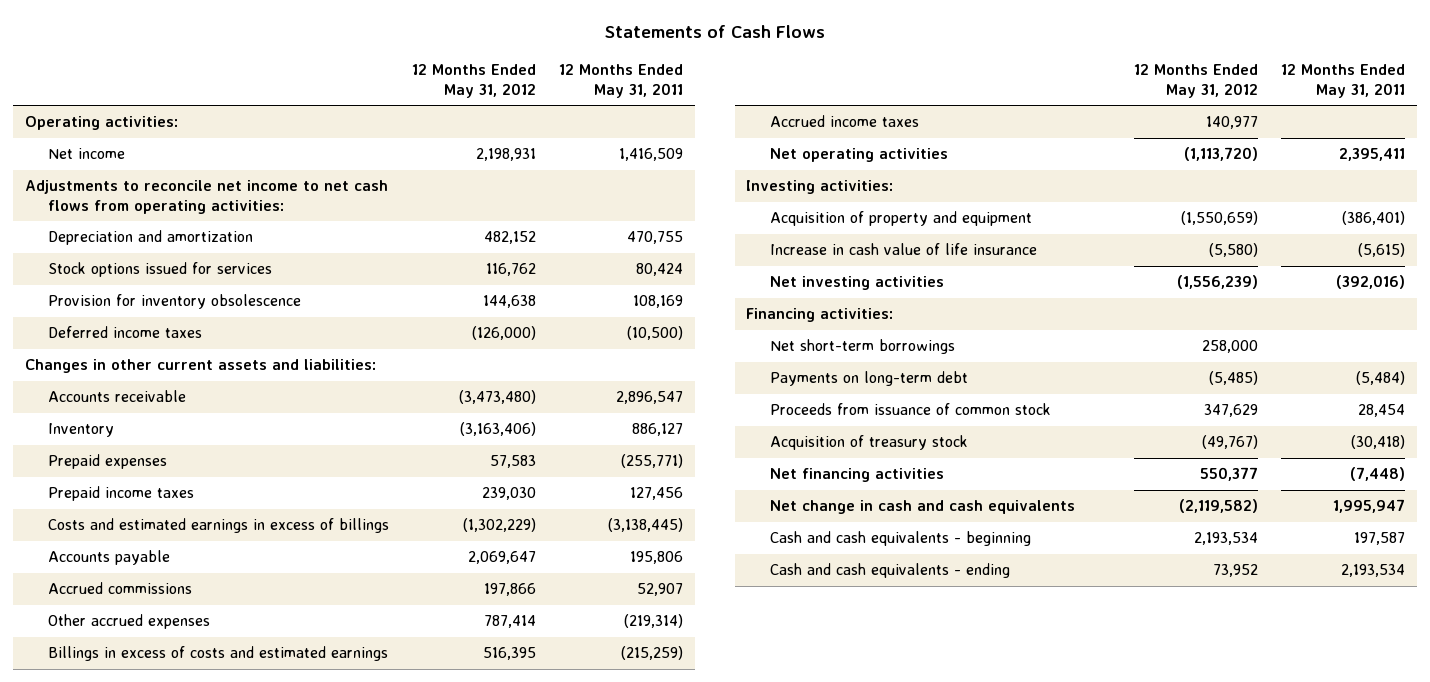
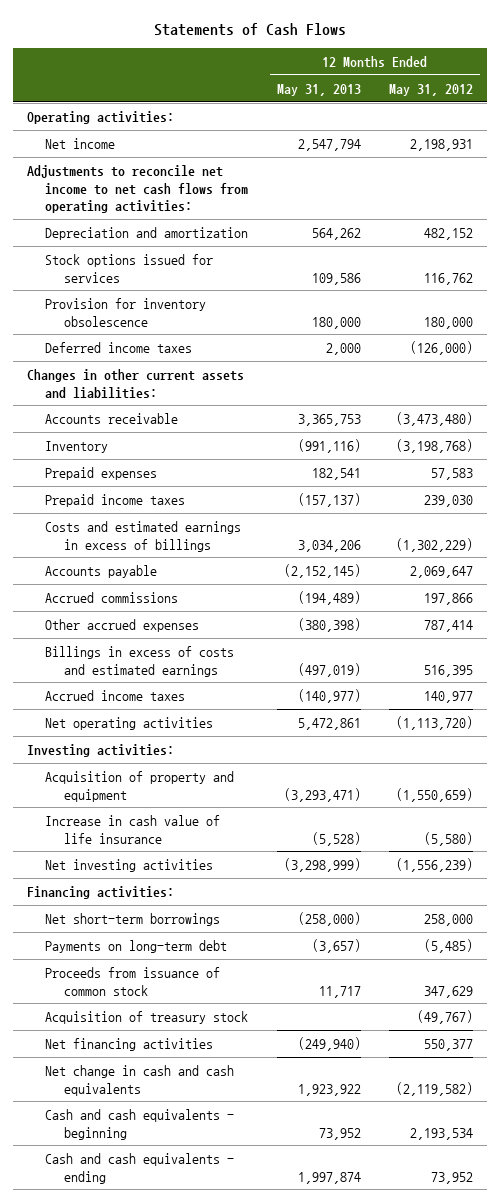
[559,64,684,99] 12 Months Ended May 31, 2011 -> none
none -> [276,83,361,96] May 31, 2013
[483,295,537,309] 144,638 -> [424,316,474,329] 180,000
[460,422,537,437] (3,163,406) -> [396,438,474,453] (3,198,768)

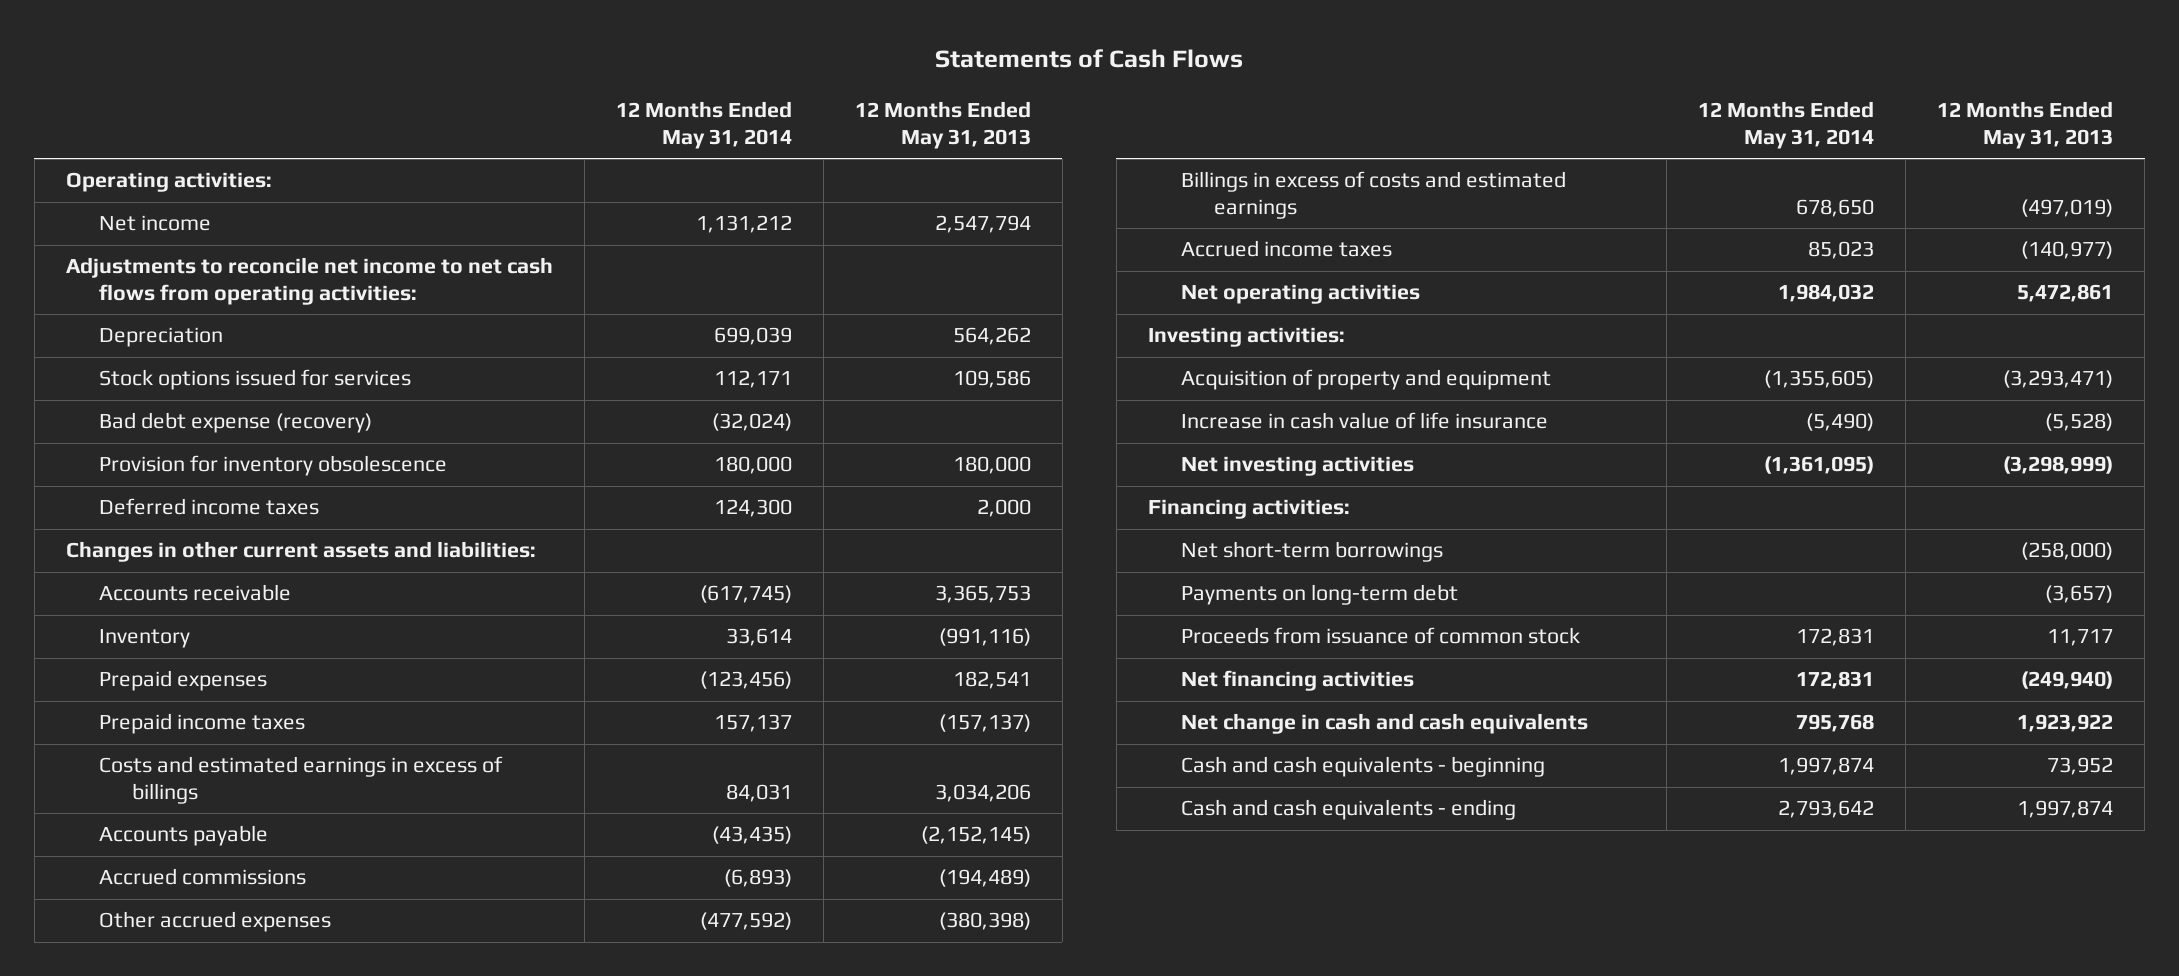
[389,83,474,96] May 31, 2012 -> none
none -> [615,101,792,149] 12 Months Ended May 31, 2014
[45,226,249,240] Depreciation and amortization -> [98,327,223,348] Depreciation
none -> [98,412,372,434] Bad debt expense (recovery)
[45,1010,249,1024] Acquisition of treasury stock -> none

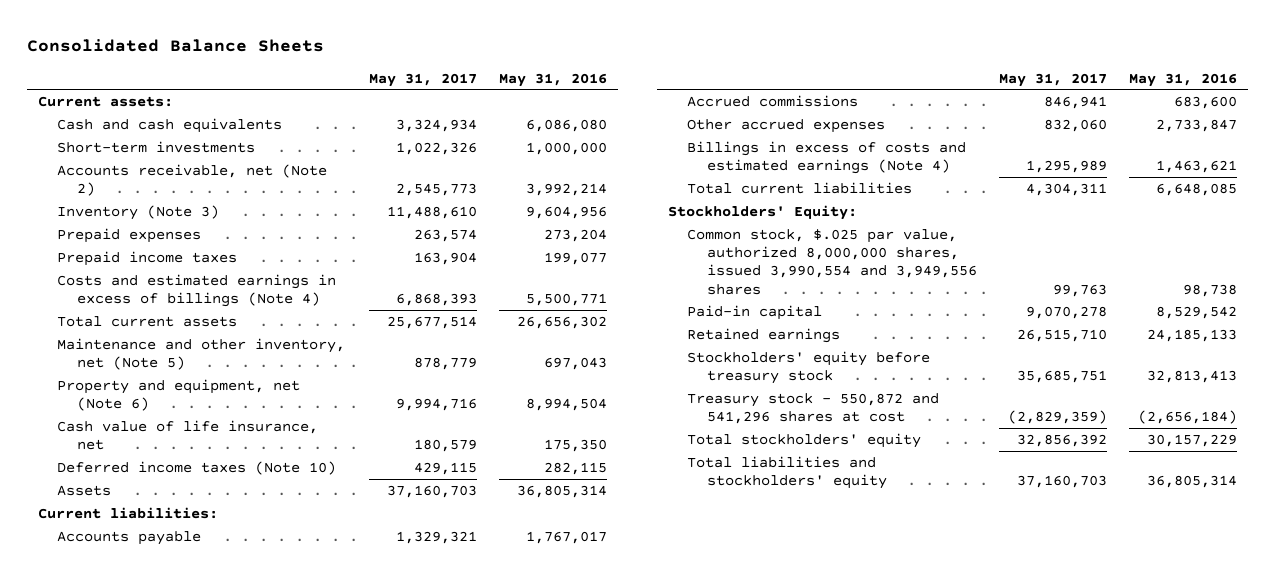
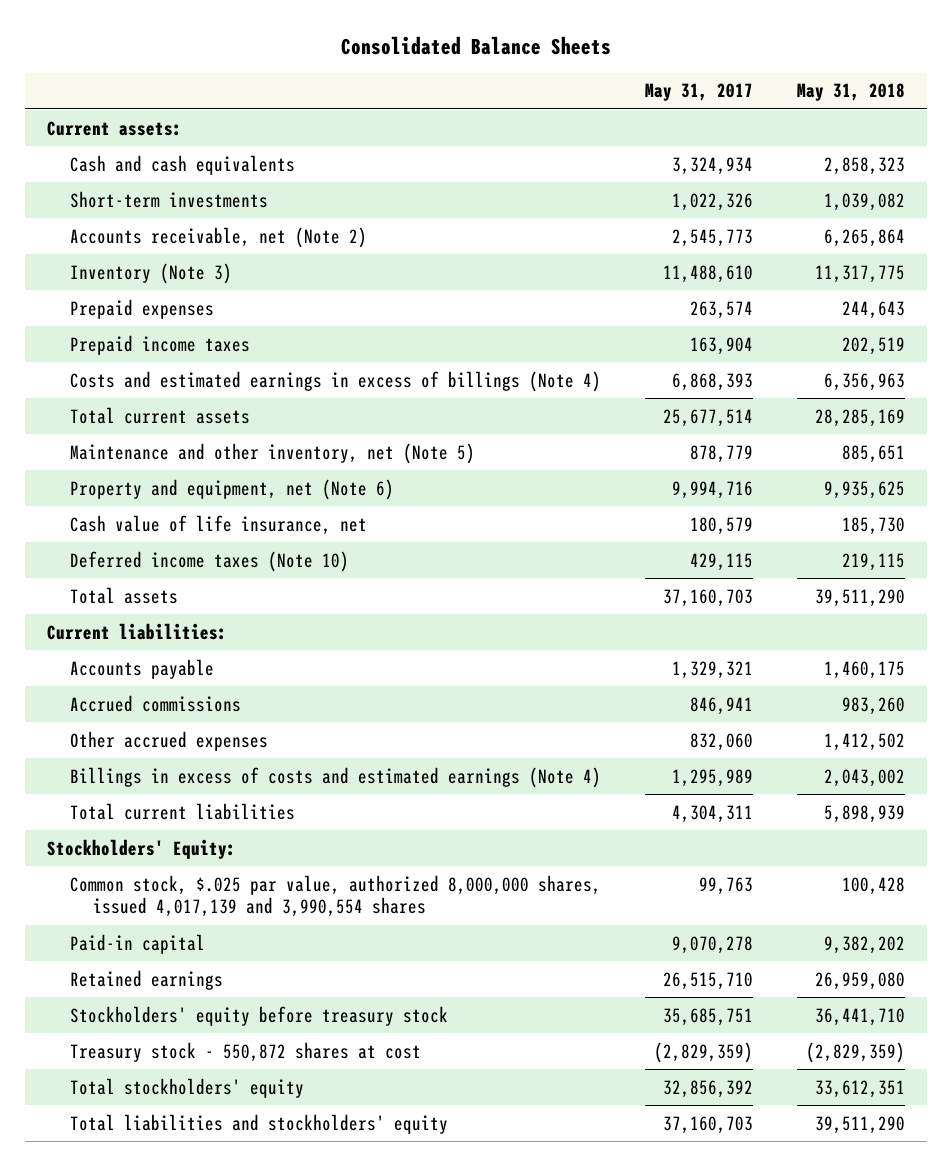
[499,72,608,87] May 31, 2016 -> none
none -> [796,83,905,102] May 31, 2018
[57,484,112,496] Assets -> [69,586,178,604] Total assets
[687,228,977,295] Common stock, $.025 par value, authorized 8,000,000 shares, issued 3,990,554 and 3,949,556 shares -> [69,874,601,918] Common stock, $.025 par value, authorized 8,000,000 shares, issued 4,017,139 and 3,990,554 shares
[687,392,940,425] Treasury stock - 550,872 and 541,296 shares at cost -> [69,1041,421,1062] Treasury stock - 550,872 shares at cost

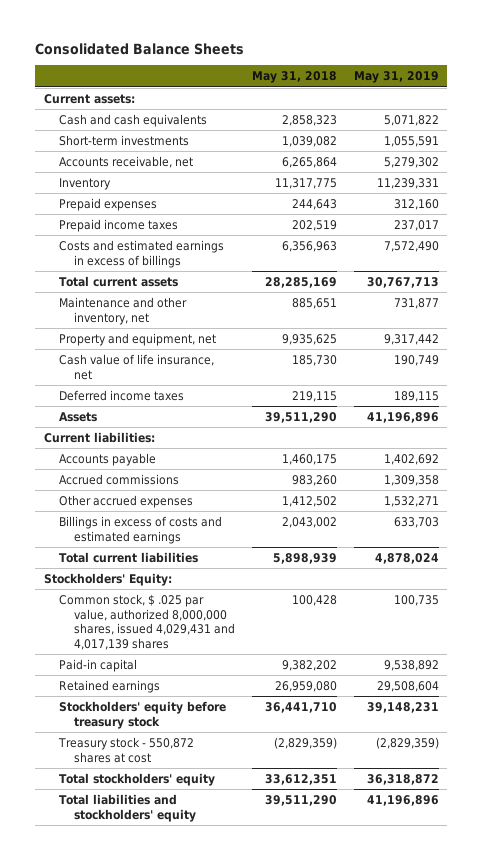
[644,83,753,102] May 31, 2017 -> none
none -> [353,71,439,84] May 31, 2019
[69,226,367,248] Accounts receivable, net (Note 2) -> [58,155,193,168] Accounts receivable, net
[69,262,232,284] Inventory (Note 3) -> [58,177,111,190] Inventory
[69,370,601,392] Costs and estimated earnings in excess of billings (Note 4) -> [58,239,224,268] Costs and estimated earnings in excess of billings
[69,442,475,464] Maintenance and other inventory, net (Note 5) -> [58,296,187,325] Maintenance and other inventory, net
[69,478,394,500] Property and equipment, net (Note 6) -> [58,332,216,346] Property and equipment, net
[69,550,349,572] Deferred income taxes (Note 10) -> [58,389,184,401] Deferred income taxes
[69,586,178,604] Total assets -> [58,411,97,422] Assets
[69,766,601,788] Billings in excess of costs and estimated earnings (Note 4) -> [58,515,222,544] Billings in excess of costs and estimated earnings
[69,874,601,918] Common stock, $.025 par value, authorized 8,000,000 shares, issued 4,017,139 and 3,990,554 shares -> [58,593,236,651] Common stock, $ .025 par value, authorized 8,000,000 shares, issued 4,029,431 and 4,017,139 shares

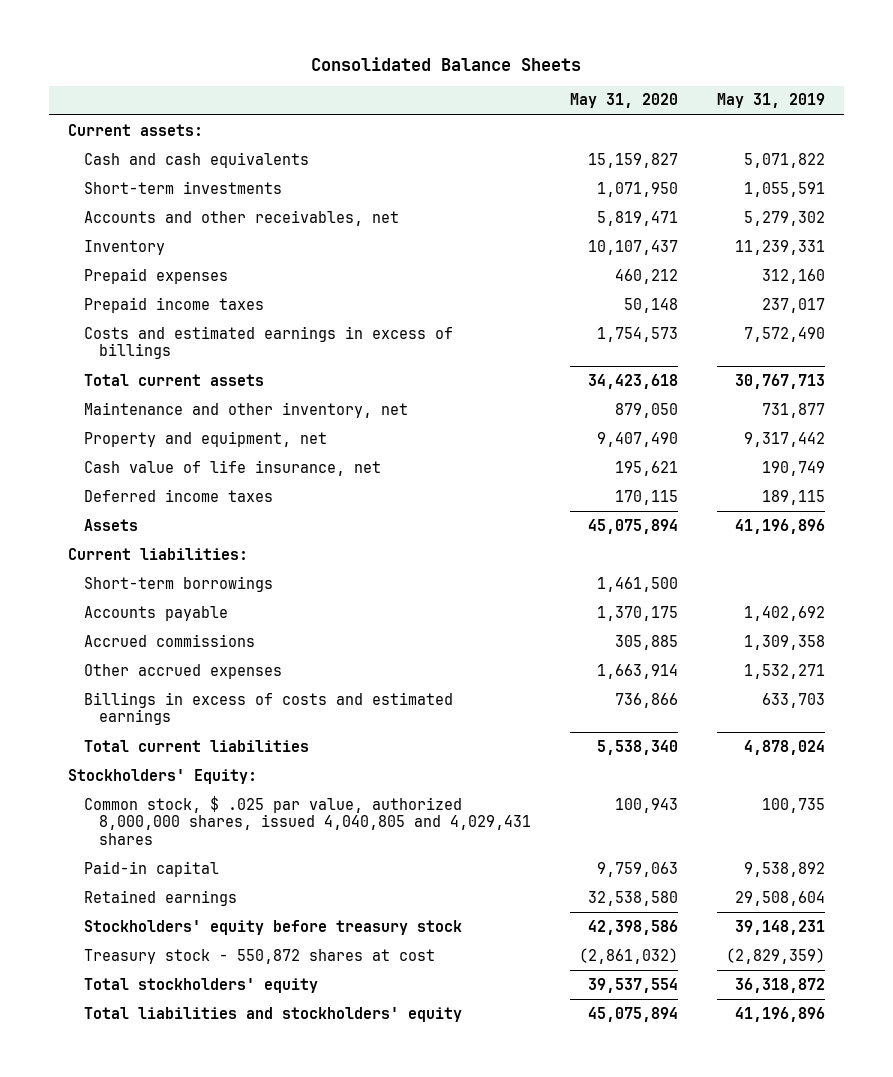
[251,71,337,84] May 31, 2018 -> none
none -> [569,93,678,109] May 31, 2020
[58,155,193,168] Accounts receivable, net -> [83,209,399,226] Accounts and other receivables, net
none -> [83,575,273,592] Short-term borrowings
[58,593,236,651] Common stock, $ .025 par value, authorized 8,000,000 shares, issued 4,029,431 and 4,017,139 shares -> [83,795,532,845] Common stock, $ .025 par value, authorized 8,000,000 shares, issued 4,040,805 and 4,029,431 shares

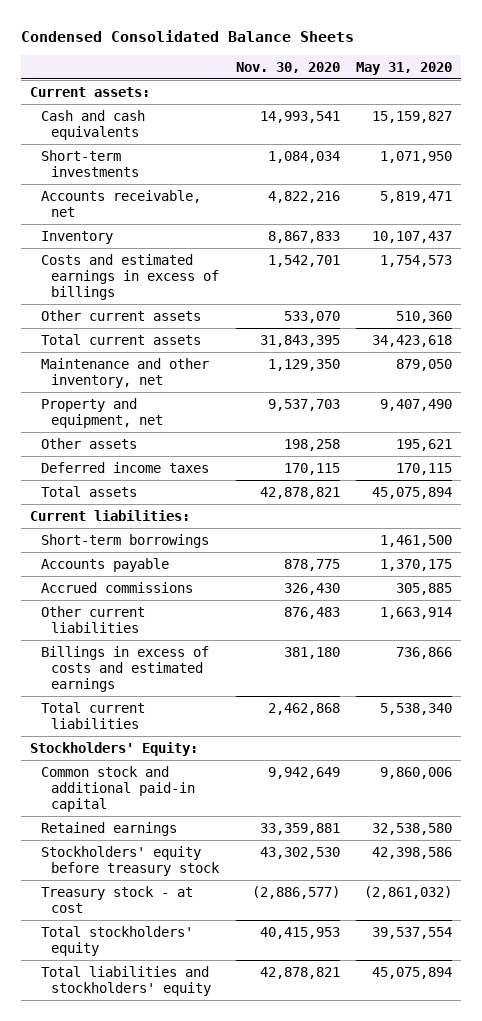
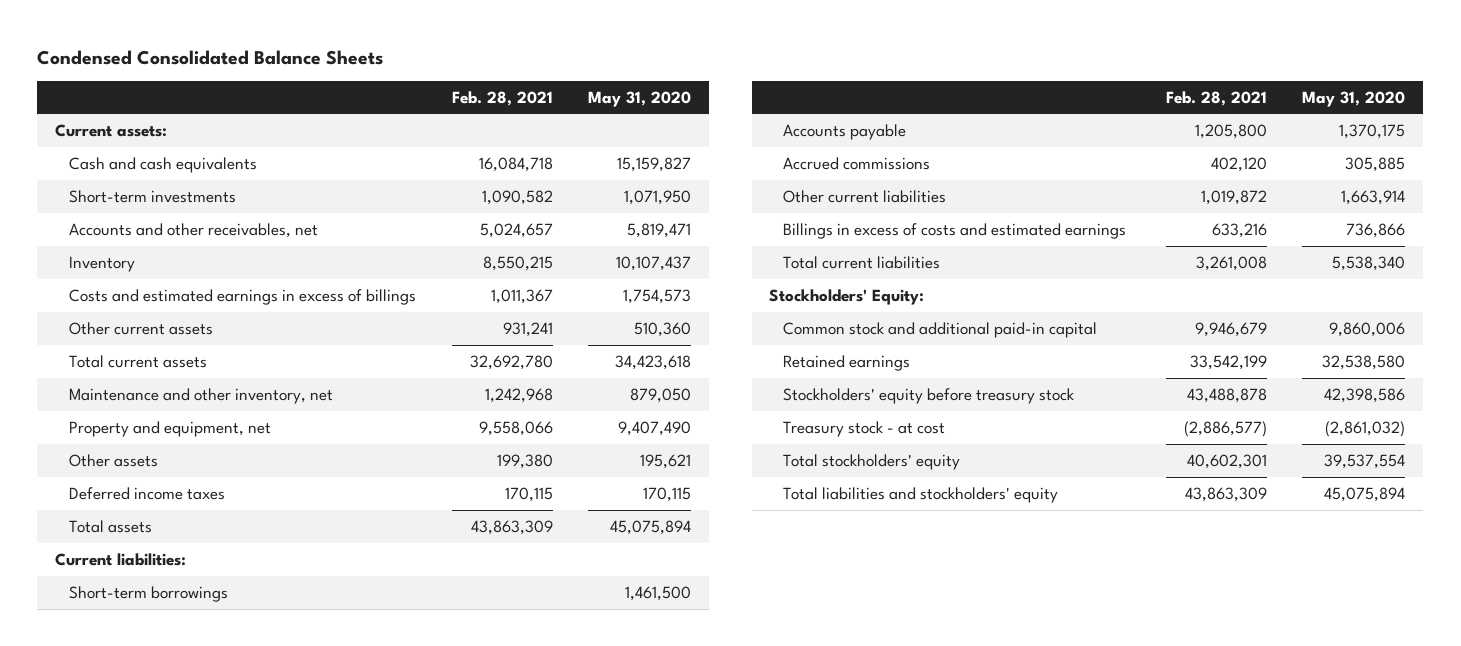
[235,61,340,73] Nov. 30, 2020 -> none
none -> [451,90,553,106] Feb. 28, 2021
[40,189,201,217] Accounts receivable, net -> [69,222,319,238] Accounts and other receivables, net

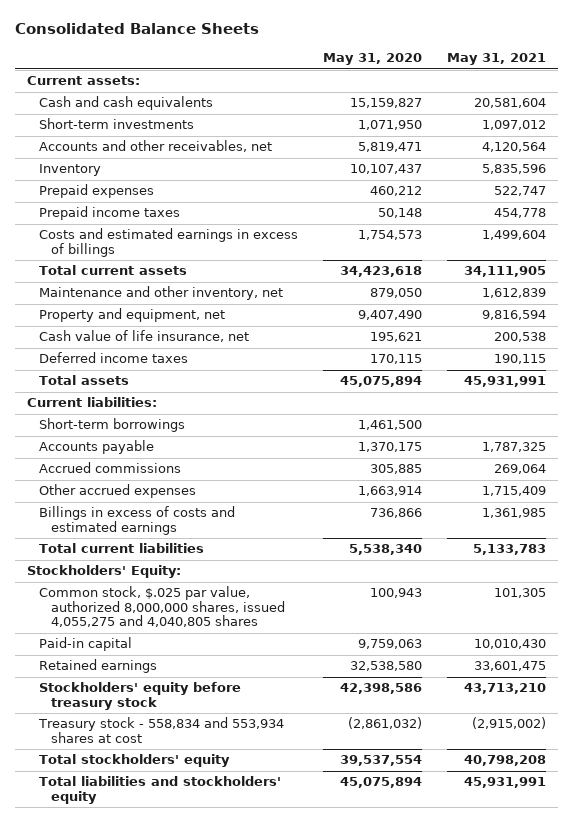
[37,49,384,65] Condensed Consolidated Balance Sheets -> [14,23,259,35] Consolidated Balance Sheets
[451,90,553,106] Feb. 28, 2021 -> none
none -> [447,53,547,66] May 31, 2021
none -> [39,184,155,199] Prepaid expenses
none -> [39,206,181,221] Prepaid income taxes
[69,321,214,335] Other current assets -> none
[69,453,159,467] Other assets -> [39,330,250,343] Cash value of life insurance, net
[783,189,947,203] Other current liabilities -> [39,484,197,499] Other accrued expenses
none -> [39,586,286,628] Common stock, $.025 par value, authorized 8,000,000 shares, issued 4,055,275 and 4,040,805 shares
[783,321,1098,338] Common stock and additional paid-in capital -> [39,637,133,652] Paid-in capital
[1329,321,1406,337] 9,860,006 -> [358,639,423,650] 9,759,063
[783,420,946,437] Treasury stock - at cost -> [38,717,285,743] Treasury stock - 558,834 and 553,934 shares at cost

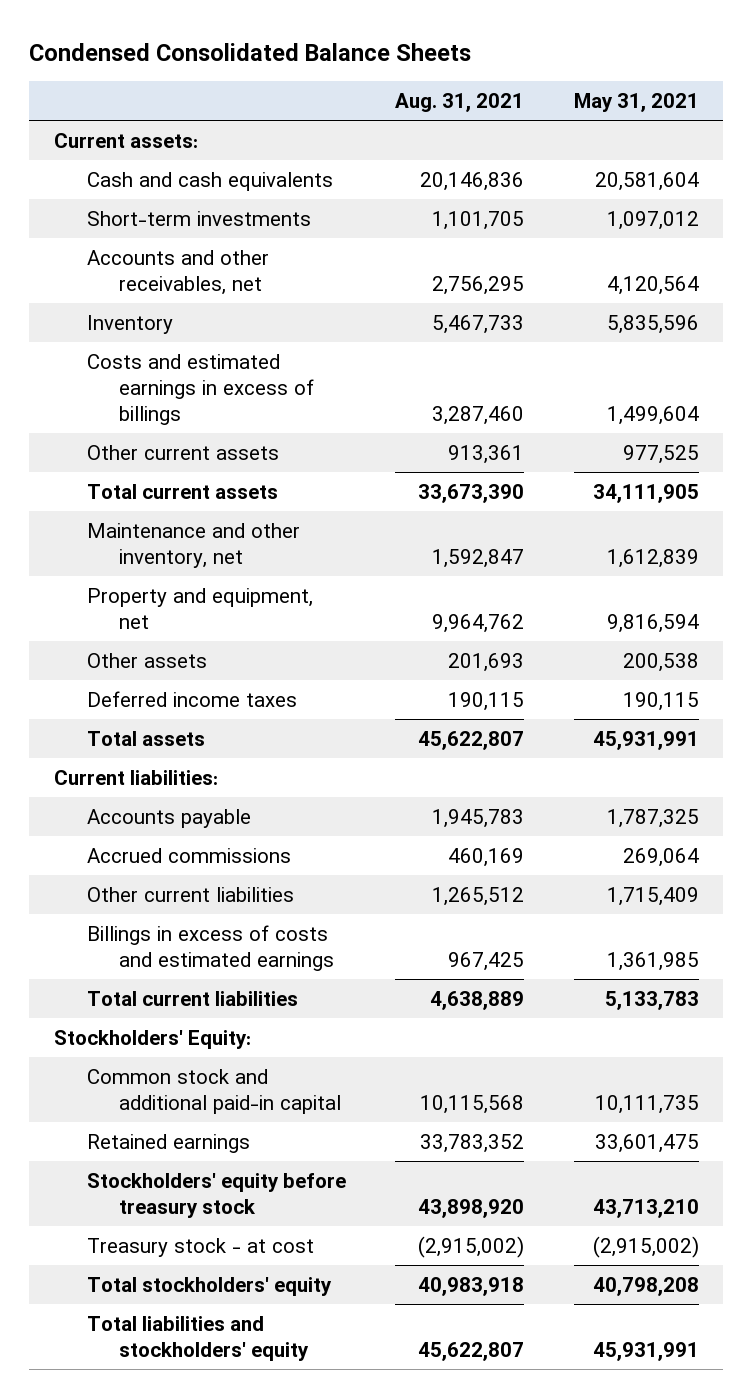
[14,23,259,35] Consolidated Balance Sheets -> [29,42,472,61] Condensed Consolidated Balance Sheets
[323,53,423,66] May 31, 2020 -> none
none -> [395,93,525,113] Aug. 31, 2021
[39,184,155,199] Prepaid expenses -> none
[39,206,181,221] Prepaid income taxes -> none
none -> [86,444,279,460] Other current assets
[39,330,250,343] Cash value of life insurance, net -> [86,652,207,668] Other assets
[39,418,186,433] Short-term borrowings -> none
[39,484,197,499] Other accrued expenses -> [86,886,294,902] Other current liabilities
[39,586,286,628] Common stock, $.025 par value, authorized 8,000,000 shares, issued 4,055,275 and 4,040,805 shares -> none
[39,637,133,652] Paid-in capital -> [86,1068,342,1114] Common stock and additional paid-in capital
[474,639,547,650] 10,010,430 -> [594,1094,699,1114] 10,111,735
[38,717,285,743] Treasury stock - 558,834 and 553,934 shares at cost -> [86,1237,314,1257] Treasury stock - at cost

